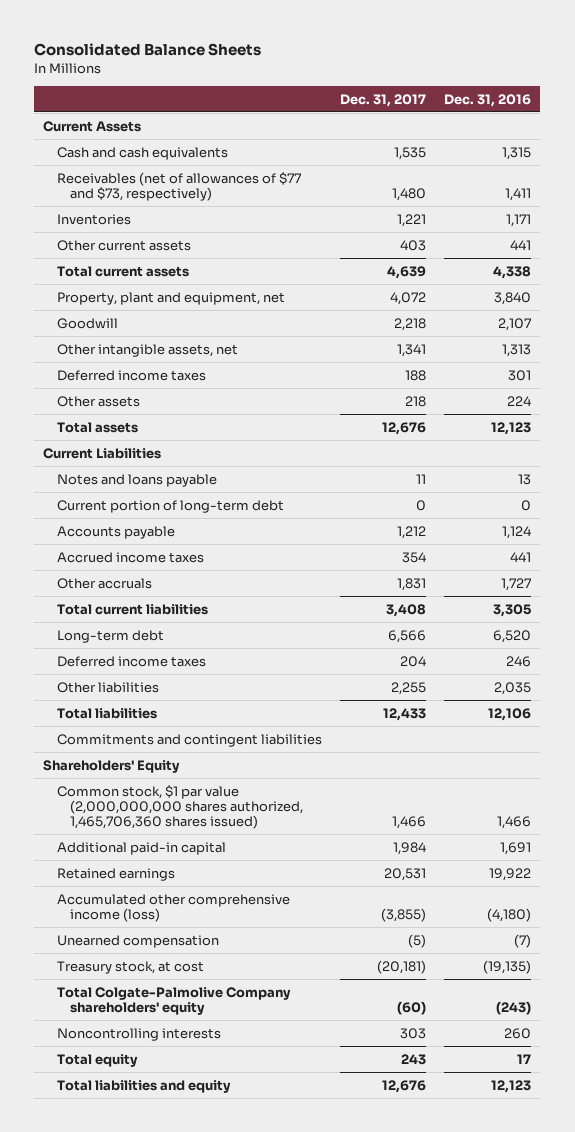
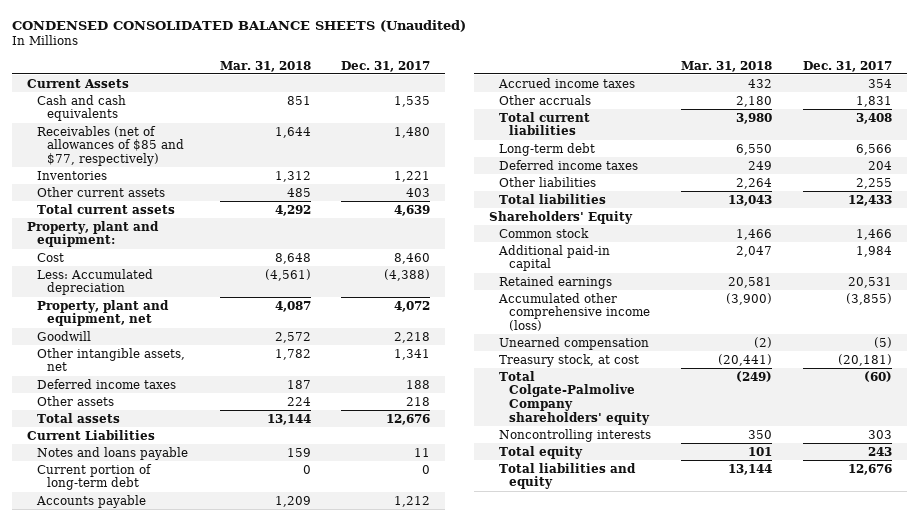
[34,42,262,56] Consolidated Balance Sheets -> [12,19,467,32] CONDENSED CONSOLIDATED BALANCE SHEETS (Unaudited)
[444,93,532,107] Dec. 31, 2016 -> none
none -> [219,60,311,72] Mar. 31, 2018
[56,171,301,202] Receivables (net of allowances of $77 and $73, respectively) -> [37,125,185,166] Receivables (net of allowances of $85 and $77, respectively)
none -> [27,220,160,248] Property, plant and equipment:
none -> [37,252,65,262] Cost
none -> [37,268,154,296] Less: Accumulated depreciation
[56,733,322,747] Commitments and contingent liabilities -> none
[56,784,304,830] Common stock, $1 par value (2,000,000,000 shares authorized, 1,465,706,360 shares issued) -> [498,227,589,238] Common stock

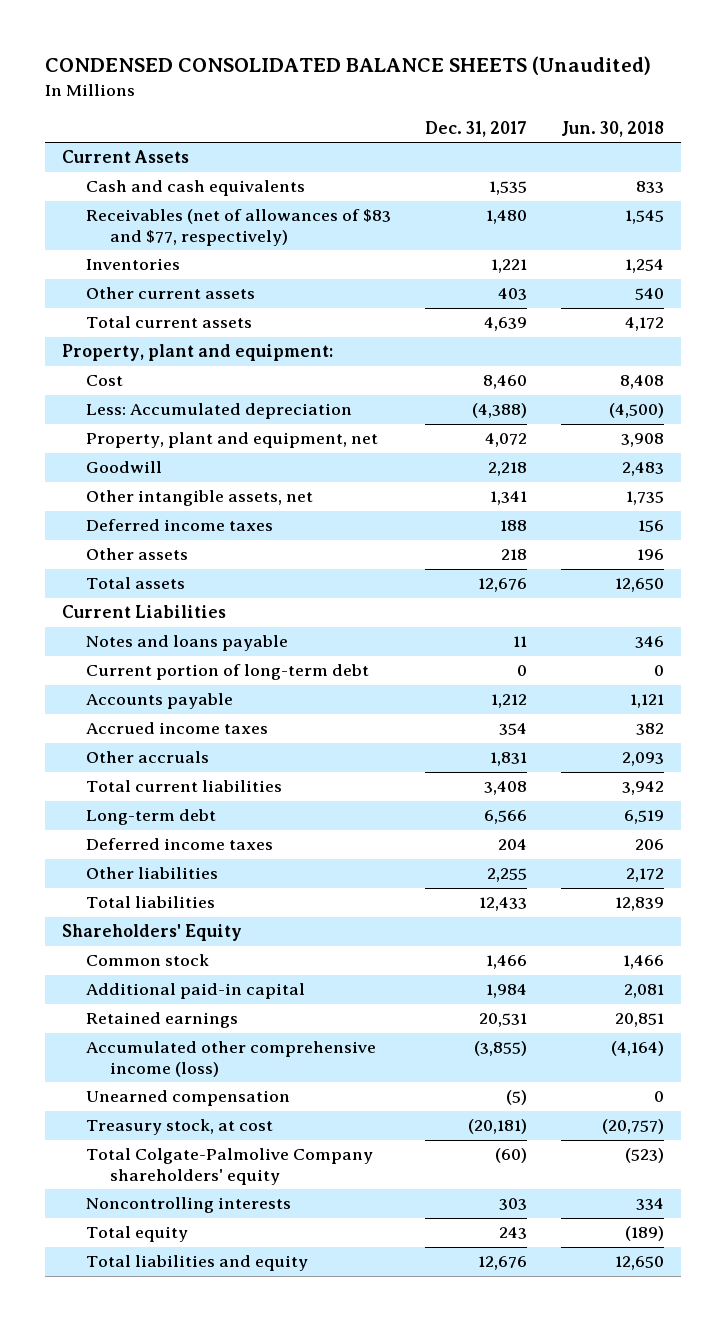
[219,60,311,72] Mar. 31, 2018 -> none
none -> [560,121,664,138] Jun. 30, 2018
[37,125,185,166] Receivables (net of allowances of $85 and $77, respectively) -> [85,209,391,247] Receivables (net of allowances of $83 and $77, respectively)

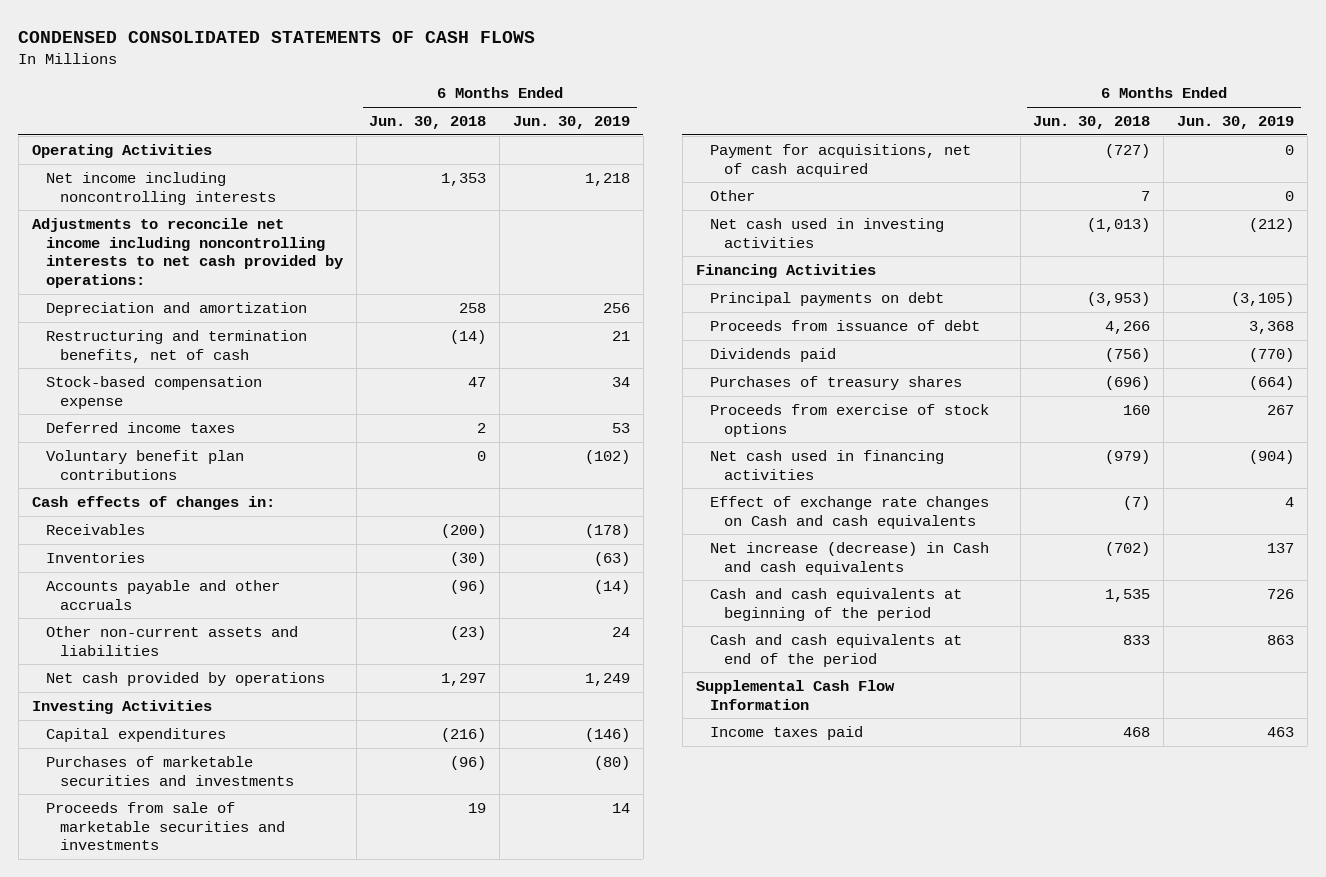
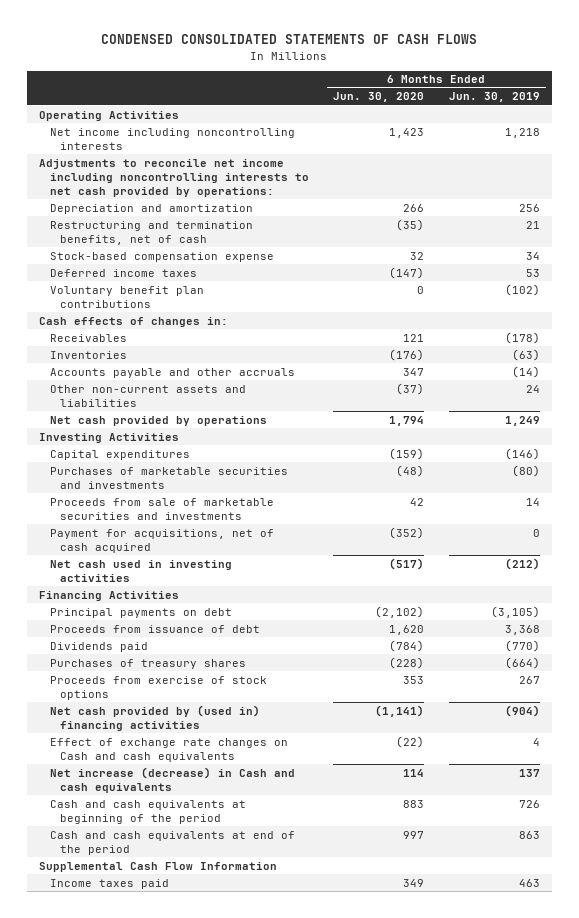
[369,116,487,130] Jun. 30, 2018 -> none
none -> [333,92,425,103] Jun. 30, 2020
[709,189,755,201] Other -> none
[709,449,944,480] Net cash used in financing activities -> [49,704,260,731] Net cash provided by (used in) financing activities

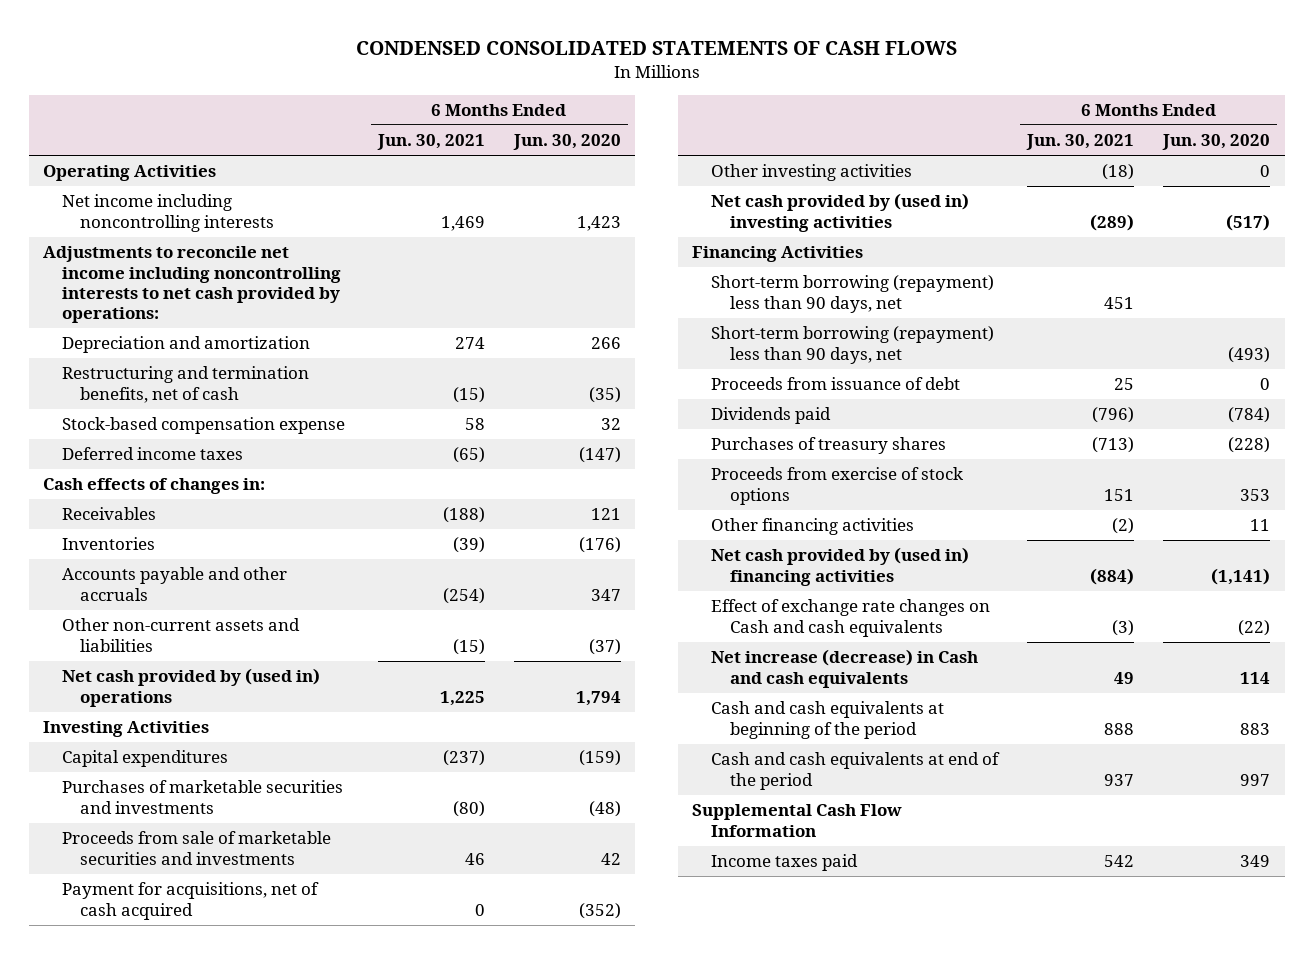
[448,92,540,103] Jun. 30, 2019 -> none
none -> [376,134,485,151] Jun. 30, 2021
[49,285,204,308] Voluntary benefit plan contributions -> none
[49,415,267,426] Net cash provided by operations -> [61,668,320,707] Net cash provided by (used in) operations
none -> [710,164,912,182] Other investing activities
[49,559,232,582] Net cash used in investing activities -> [710,193,969,232] Net cash provided by (used in) investing activities
[49,607,232,618] Principal payments on debt -> none
none -> [710,275,994,313] Short-term borrowing (repayment) less than 90 days, net
none -> [710,326,994,364] Short-term borrowing (repayment) less than 90 days, net
[389,624,425,635] 1,620 -> [1260,378,1271,391] 0
none -> [710,518,914,536] Other financing activities

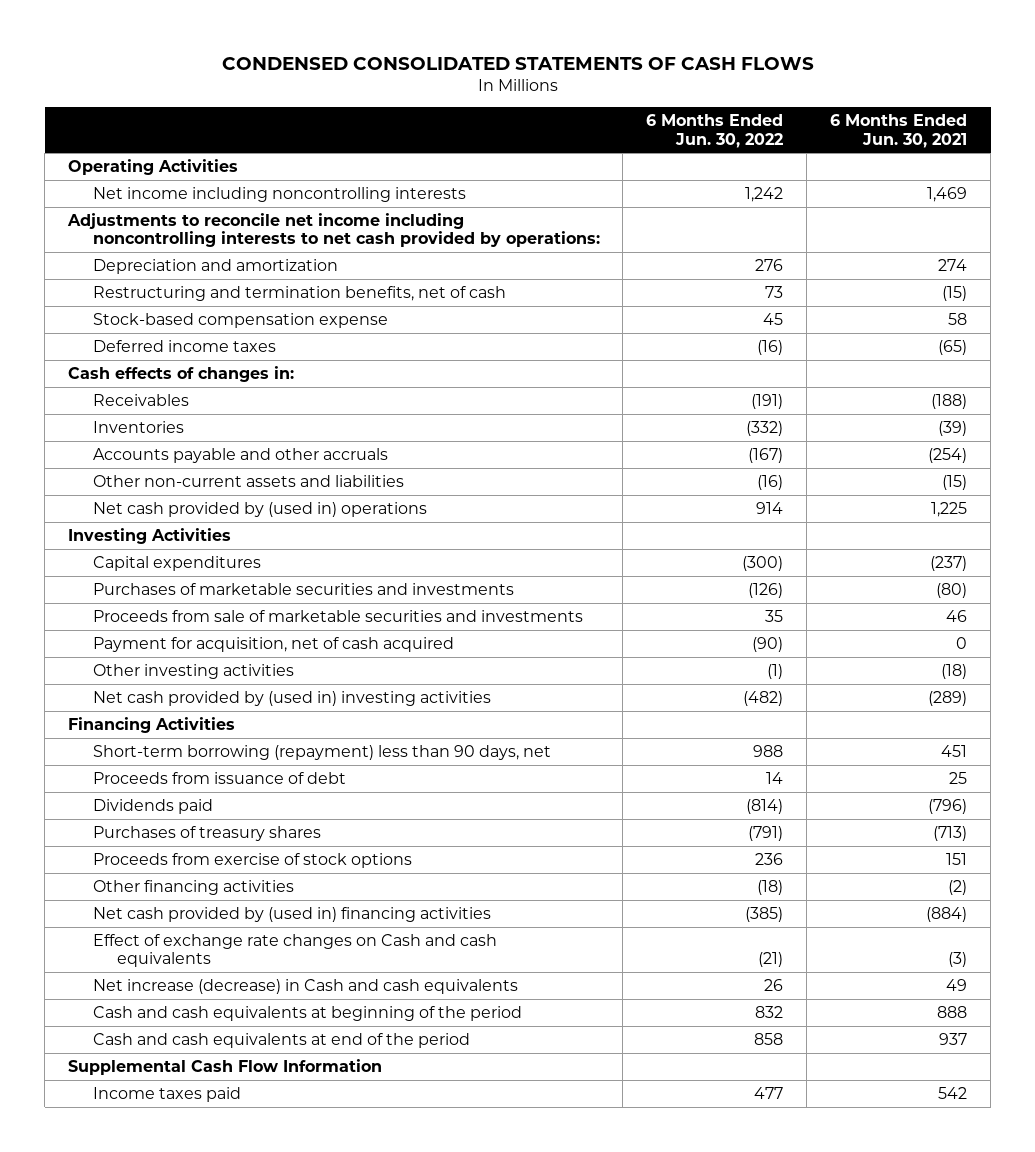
[512,134,621,151] Jun. 30, 2020 -> none
none -> [646,114,784,148] 6 Months Ended Jun. 30, 2022
[61,882,319,920] Payment for acquisitions, net of cash acquired -> [92,637,454,653] Payment for acquisition, net of cash acquired
[710,326,994,364] Short-term borrowing (repayment) less than 90 days, net -> none

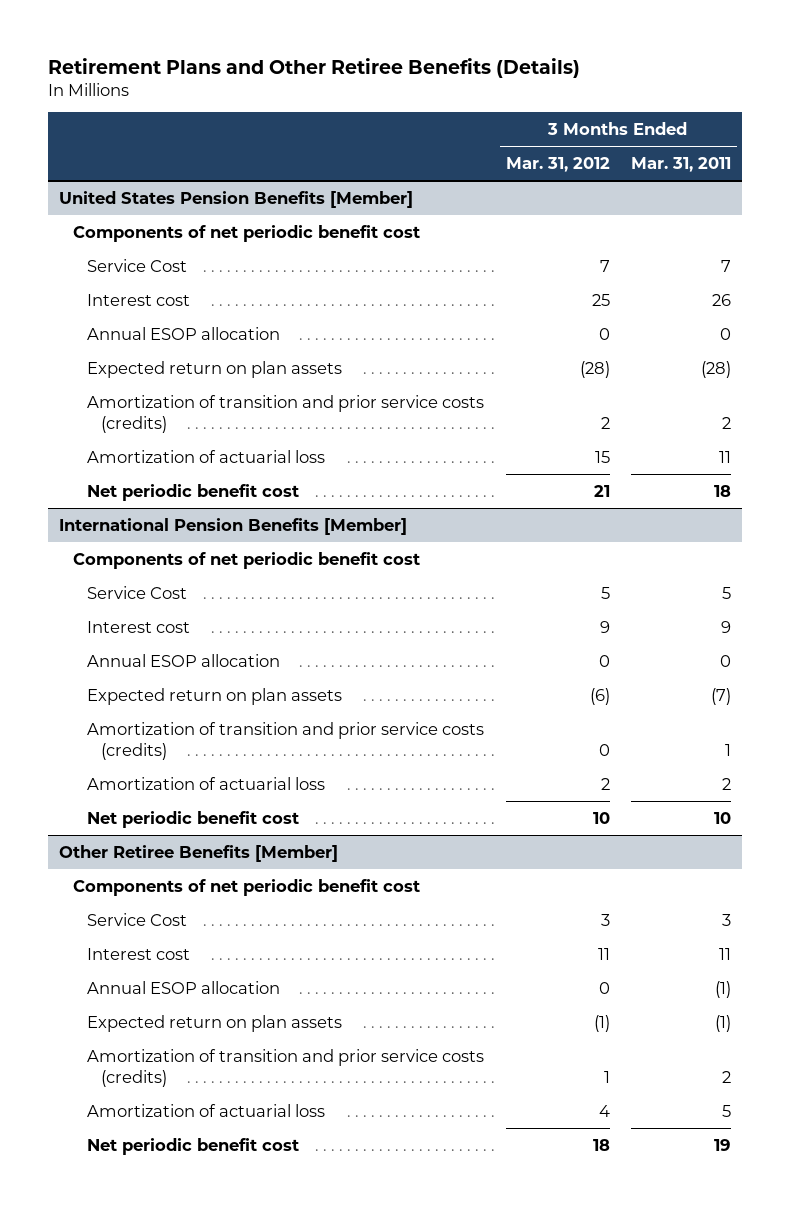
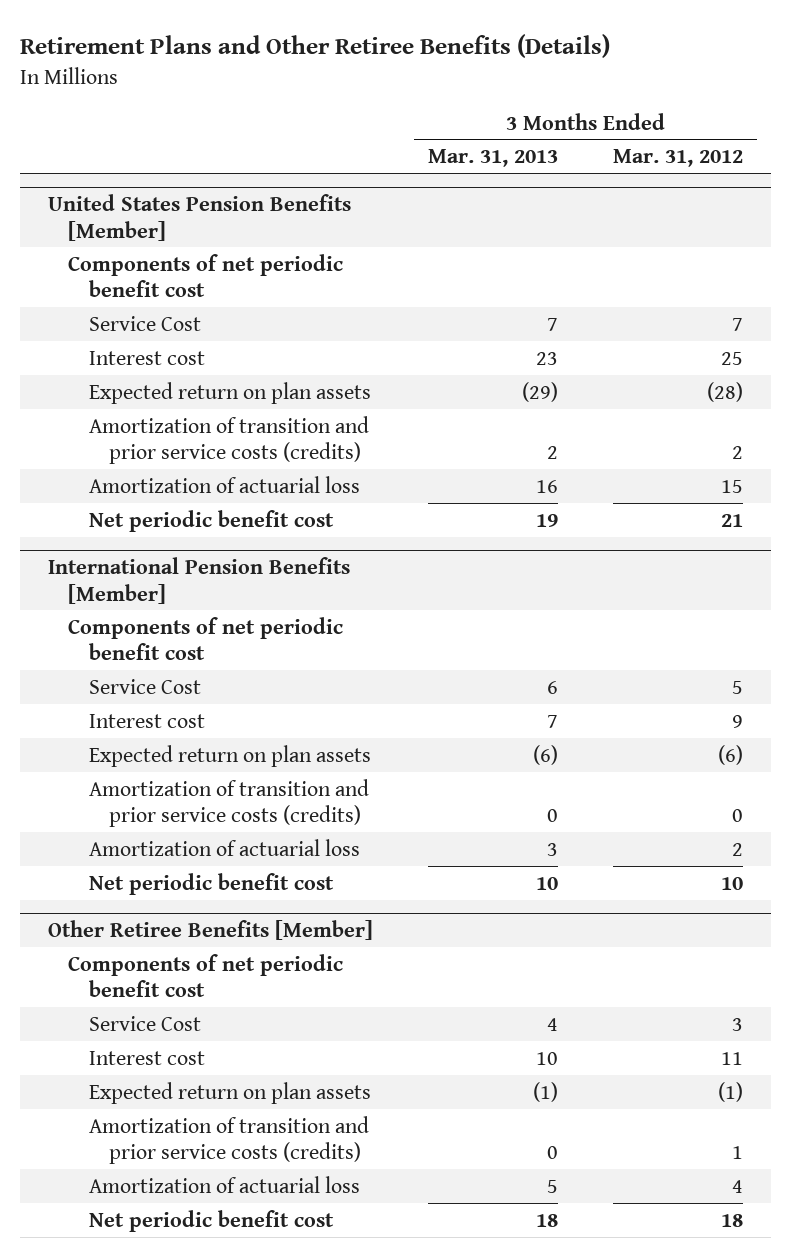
[631,157,732,173] Mar. 31, 2011 -> none
none -> [428,149,559,168] Mar. 31, 2013
[86,326,280,340] Annual ESOP allocation -> none
[86,653,280,667] Annual ESOP allocation -> none
[86,980,280,994] Annual ESOP allocation -> none

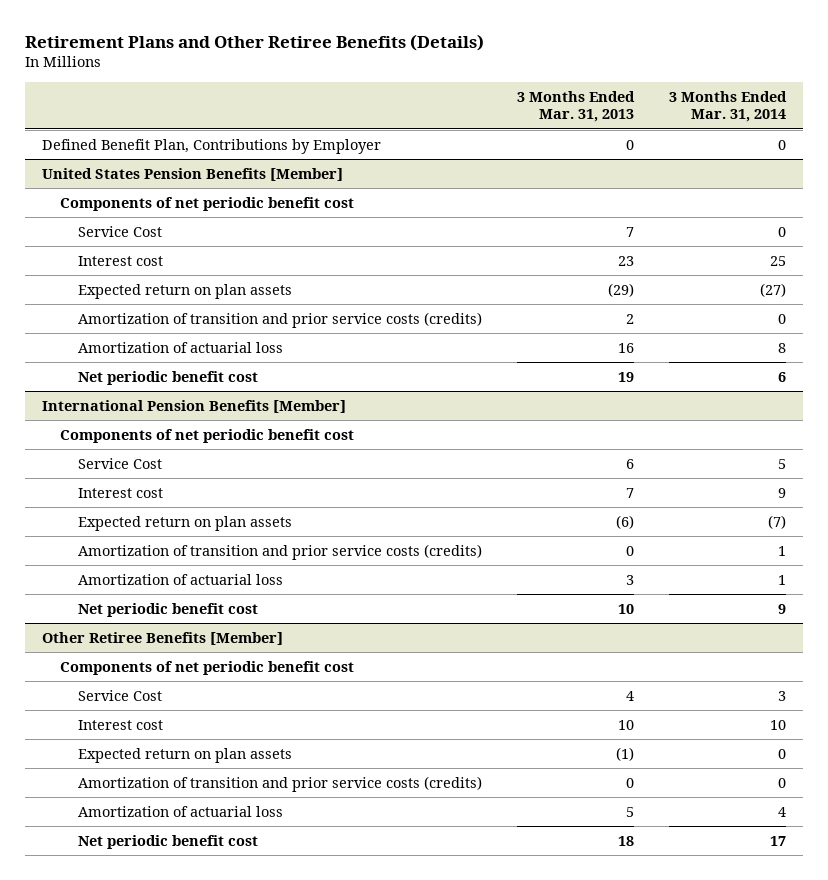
[613,149,744,168] Mar. 31, 2012 -> none
none -> [668,90,787,123] 3 Months Ended Mar. 31, 2014
none -> [42,138,382,154] Defined Benefit Plan, Contributions by Employer

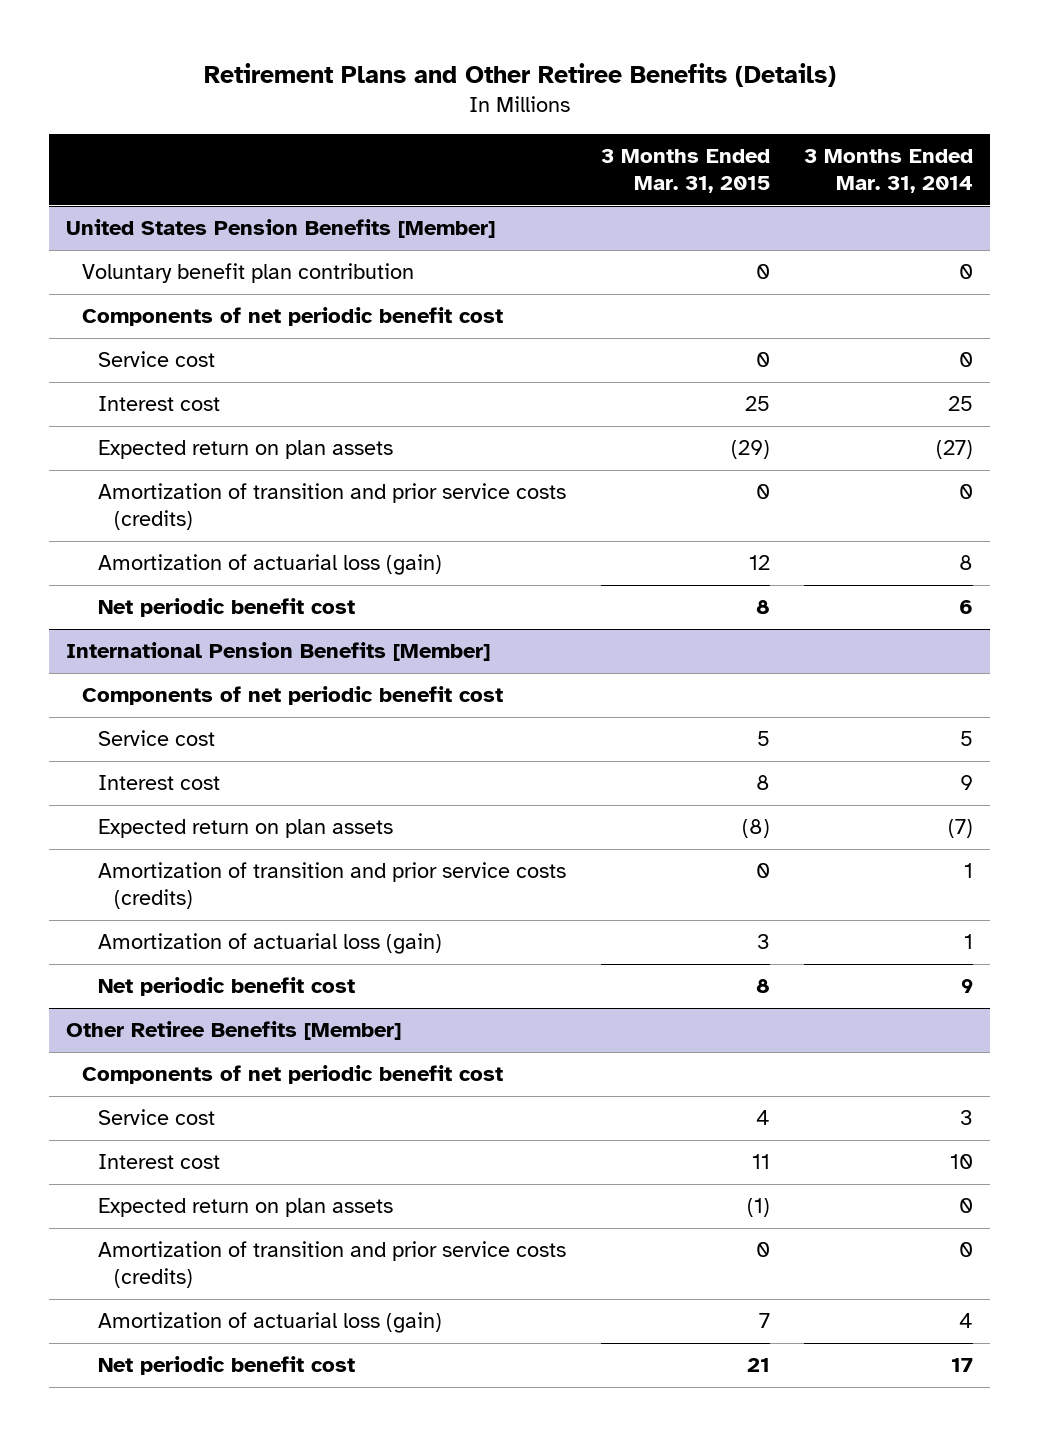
[516,90,635,123] 3 Months Ended Mar. 31, 2013 -> none
none -> [600,149,770,193] 3 Months Ended Mar. 31, 2015
[42,138,382,154] Defined Benefit Plan, Contributions by Employer -> none
none -> [82,263,415,284] Voluntary benefit plan contribution
[77,225,162,237] Service Cost -> [97,351,215,368] Service cost
[77,341,283,353] Amortization of actuarial loss -> [97,554,442,576] Amortization of actuarial loss (gain)
[77,457,162,469] Service Cost -> [97,730,215,747] Service cost
[77,573,283,585] Amortization of actuarial loss -> [97,933,442,955] Amortization of actuarial loss (gain)
[77,689,162,701] Service Cost -> [97,1109,215,1126] Service cost
[77,805,283,817] Amortization of actuarial loss -> [97,1312,442,1334] Amortization of actuarial loss (gain)

